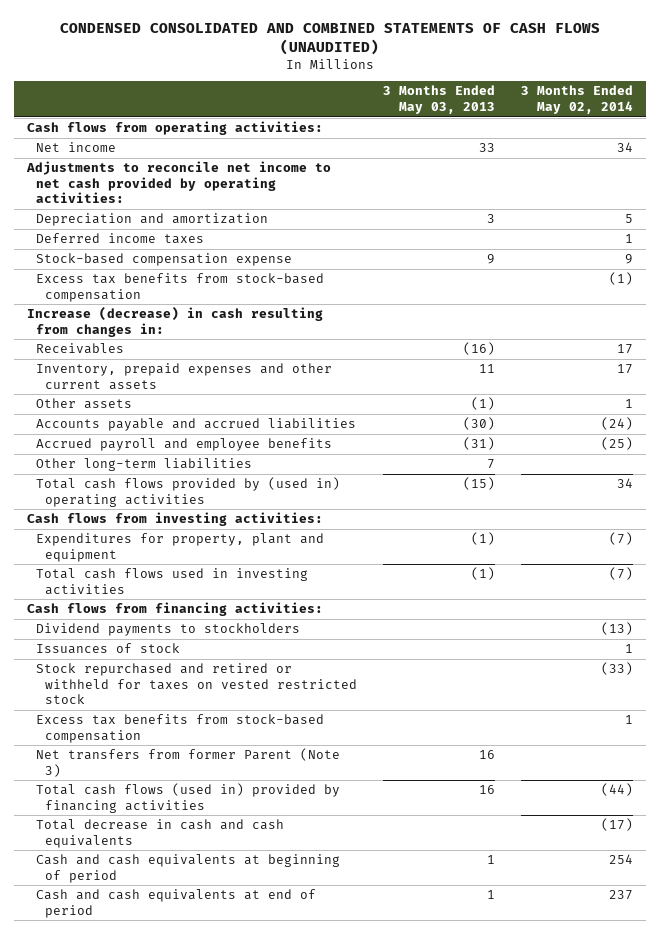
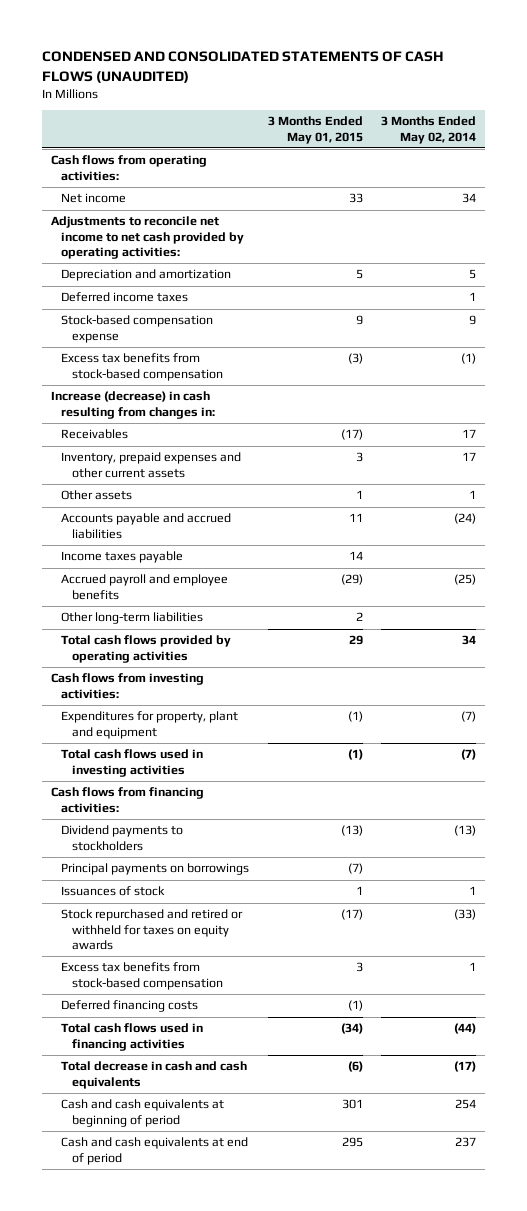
[59,22,600,56] CONDENSED CONSOLIDATED AND COMBINED STATEMENTS OF CASH FLOWS (UNAUDITED) -> [42,51,445,83] CONDENSED AND CONSOLIDATED STATEMENTS OF CASH FLOWS (UNAUDITED)
[383,85,496,114] 3 Months Ended May 03, 2013 -> none
none -> [267,116,363,144] 3 Months Ended May 01, 2015
none -> [61,551,184,564] Income taxes payable
[35,477,340,507] Total cash flows provided by (used in) operating activities -> [61,635,232,663] Total cash flows provided by operating activities
none -> [61,863,250,876] Principal payments on borrowings
[35,663,358,705] Stock repurchased and retired or withheld for taxes on vested restricted stock -> [61,909,244,951] Stock repurchased and retired or withheld for taxes on equity awards
[35,748,340,777] Net transfers from former Parent (Note 3) -> none
none -> [61,1000,199,1013] Deferred financing costs
[35,783,340,813] Total cash flows (used in) provided by financing activities -> [61,1023,204,1051] Total cash flows used in financing activities

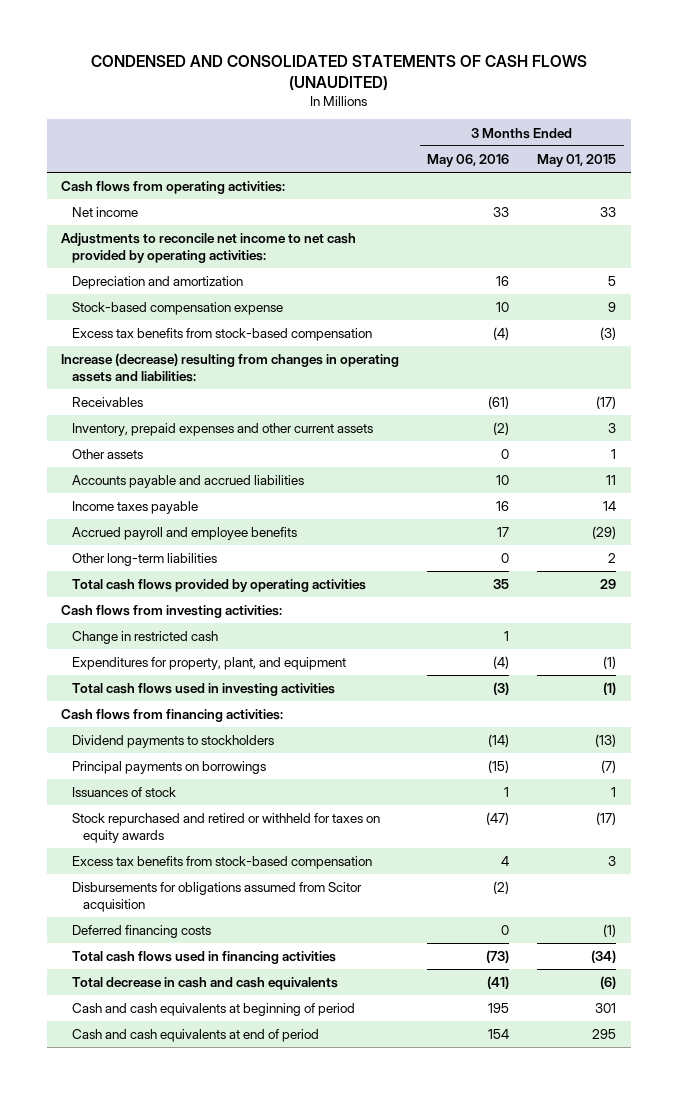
[380,116,476,144] 3 Months Ended May 02, 2014 -> none
none -> [427,153,510,167] May 06, 2016
[61,292,189,303] Deferred income taxes -> none
[51,391,216,419] Increase (decrease) in cash resulting from changes in: -> [60,353,399,382] Increase (decrease) resulting from changes in operating assets and liabilities:
none -> [71,631,218,645] Change in restricted cash
[61,711,239,739] Expenditures for property, plant and equipment -> [71,657,346,671] Expenditures for property, plant, and equipment
none -> [71,882,362,912] Disbursements for obligations assumed from Scitor acquisition

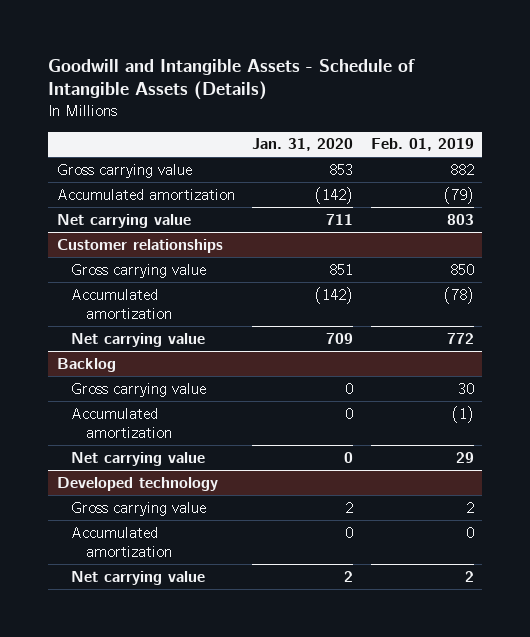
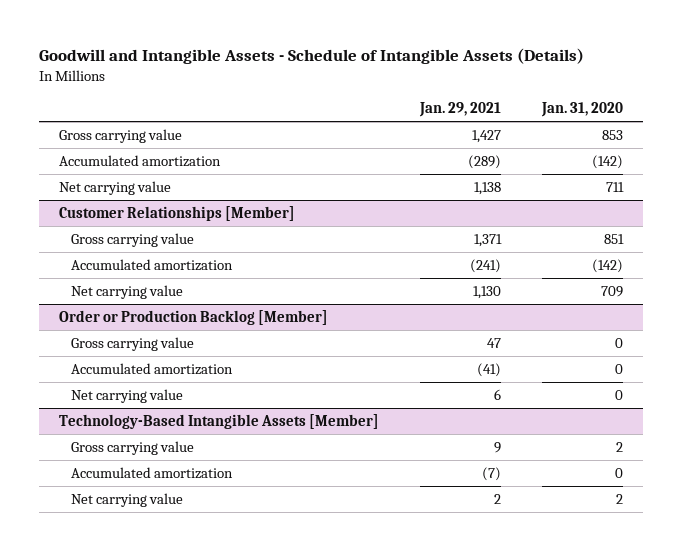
[370,138,474,152] Feb. 01, 2019 -> none
none -> [418,102,501,118] Jan. 29, 2021
[56,238,223,253] Customer relationships -> [59,205,296,221] Customer Relationships [Member]
[56,357,116,372] Backlog -> [59,309,329,325] Order or Production Backlog [Member]
[56,476,218,491] Developed technology -> [59,413,380,429] Technology-Based Intangible Assets [Member]

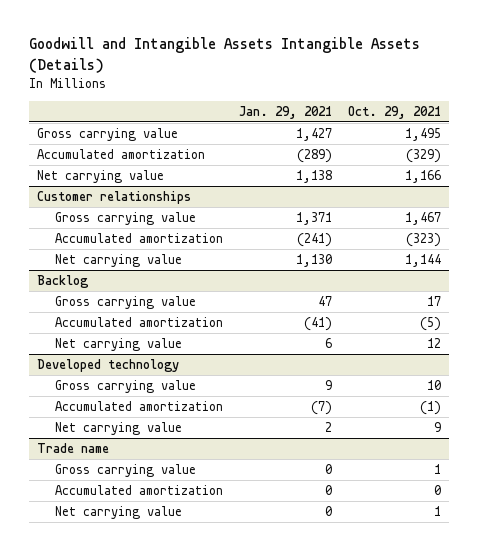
[38,48,584,65] Goodwill and Intangible Assets - Schedule of Intangible Assets (Details) -> [28,37,420,73] Goodwill and Intangible Assets Intangible Assets (Details)
[540,102,623,118] Jan. 31, 2020 -> none
none -> [347,105,441,119] Oct. 29, 2021
[59,205,296,221] Customer Relationships [Member] -> [36,190,191,204] Customer relationships
[59,309,329,325] Order or Production Backlog [Member] -> [36,274,89,288] Backlog
[59,413,380,429] Technology-Based Intangible Assets [Member] -> [36,358,179,372] Developed technology
none -> [36,442,109,453] Trade name
none -> [55,463,197,477] Gross carrying value
none -> [55,484,224,495] Accumulated amortization
none -> [55,505,183,519] Net carrying value

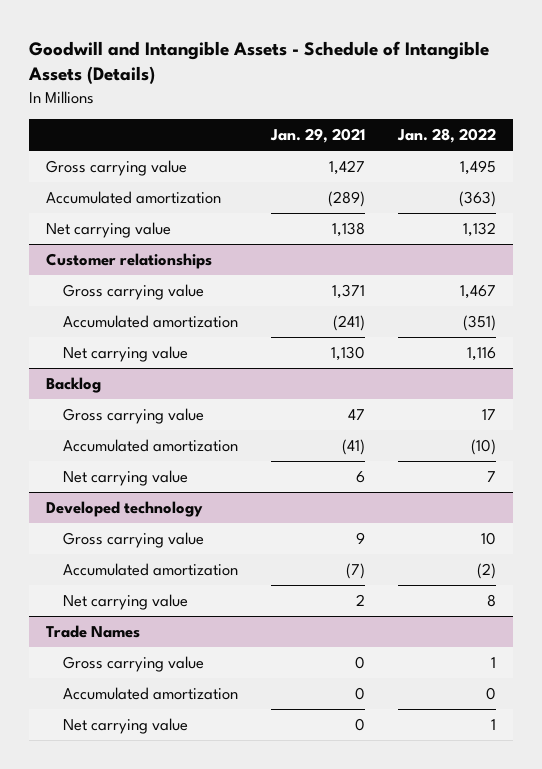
[28,37,420,73] Goodwill and Intangible Assets Intangible Assets (Details) -> [27,40,489,85] Goodwill and Intangible Assets - Schedule of Intangible Assets (Details)
[347,105,441,119] Oct. 29, 2021 -> none
none -> [397,128,497,144] Jan. 28, 2022
[36,442,109,453] Trade name -> [45,625,140,639] Trade Names

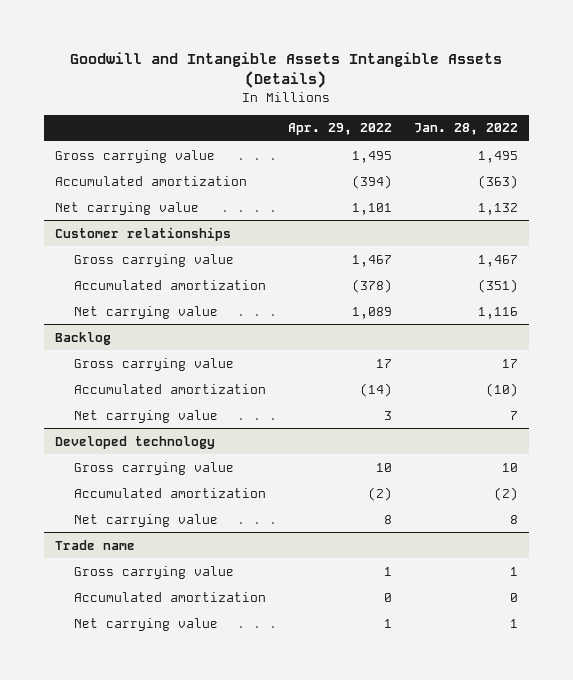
[27,40,489,85] Goodwill and Intangible Assets - Schedule of Intangible Assets (Details) -> [70,51,503,88] Goodwill and Intangible Assets Intangible Assets (Details)
[270,128,366,144] Jan. 29, 2021 -> none
none -> [288,123,393,136] Apr. 29, 2022
[45,625,140,639] Trade Names -> [54,539,135,550] Trade name

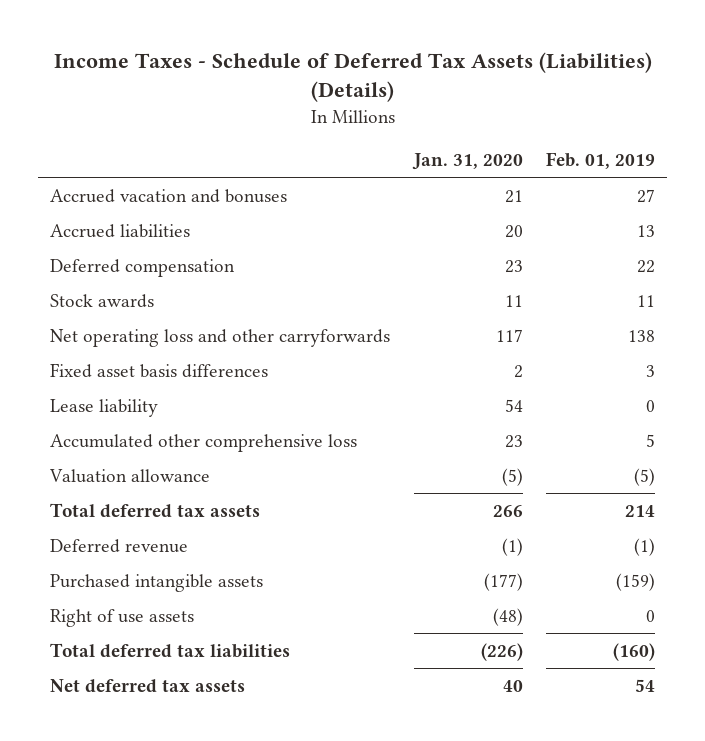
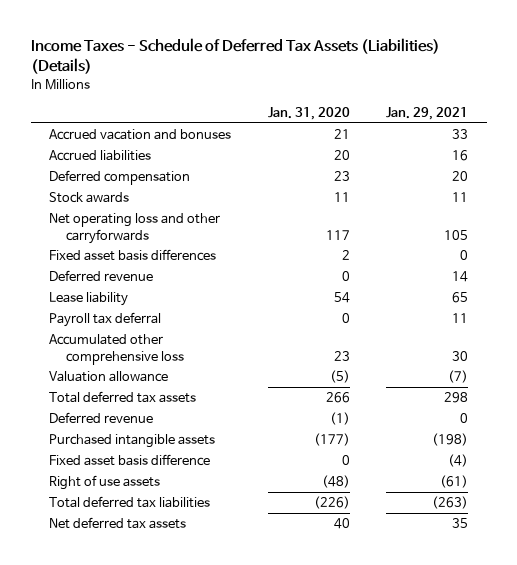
[546,151,656,169] Feb. 01, 2019 -> none
none -> [386,106,469,120] Jan. 29, 2021
none -> [49,270,154,282] Deferred revenue
none -> [49,312,162,328] Payroll tax deferral
none -> [49,454,211,467] Fixed asset basis difference

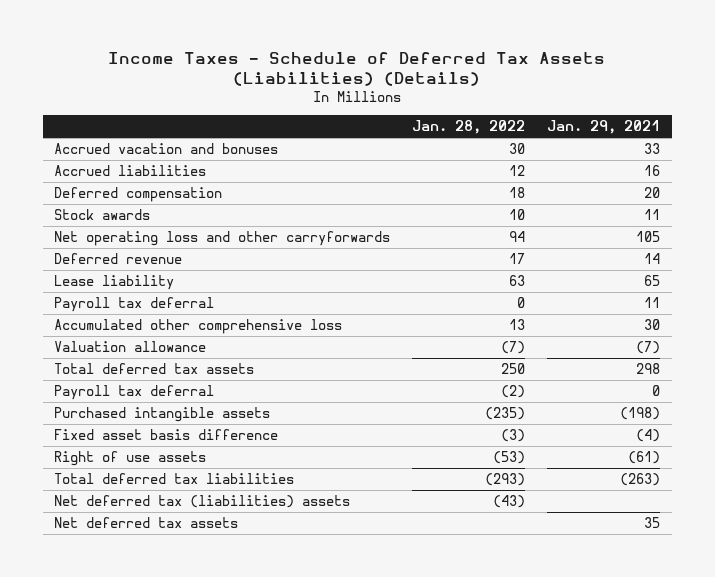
[267,106,350,120] Jan. 31, 2020 -> none
none -> [412,120,526,135] Jan. 28, 2022
[49,249,217,262] Fixed asset basis differences -> none
[49,412,154,424] Deferred revenue -> [54,384,215,400] Payroll tax deferral
none -> [54,494,351,508] Net deferred tax (liabilities) assets

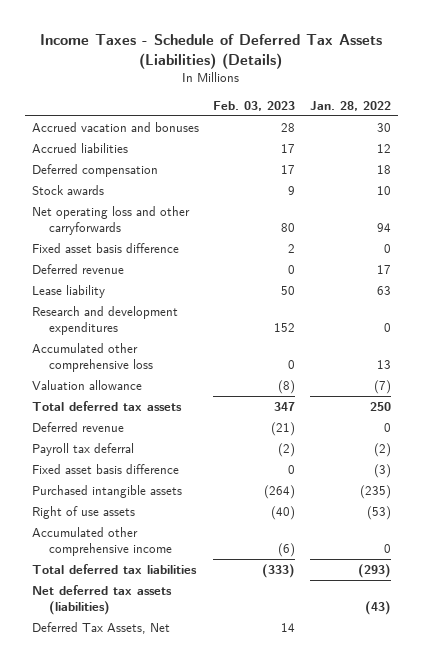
[547,120,661,135] Jan. 29, 2021 -> none
none -> [213,101,296,112] Feb. 03, 2023
none -> [32,242,180,253] Fixed asset basis difference
[54,296,215,312] Payroll tax deferral -> none
none -> [32,305,179,336] Research and development expenditures
none -> [32,421,125,432] Deferred revenue
[54,406,271,422] Purchased intangible assets -> [32,484,183,498] Purchased intangible assets
none -> [32,526,173,557] Accumulated other comprehensive income
[54,494,351,508] Net deferred tax (liabilities) assets -> [32,584,173,616] Net deferred tax assets (liabilities)
[54,516,239,528] Net deferred tax assets -> [32,621,171,634] Deferred Tax Assets, Net

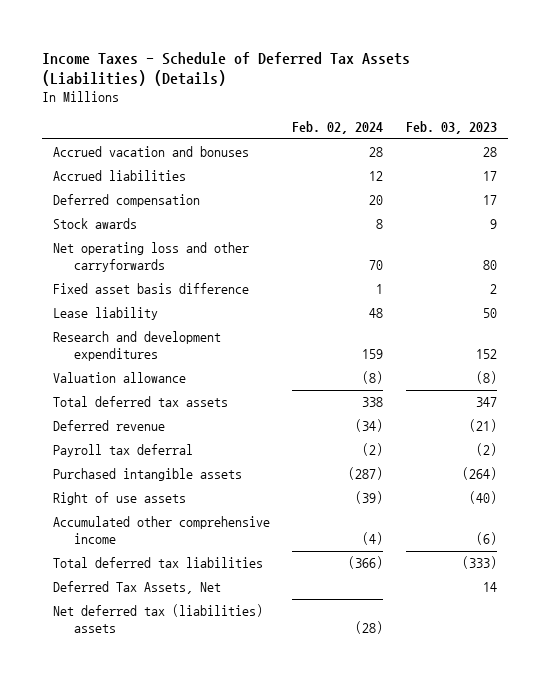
[309,101,391,112] Jan. 28, 2022 -> none
none -> [292,120,384,134] Feb. 02, 2024
[32,263,125,274] Deferred revenue -> none
[32,342,154,373] Accumulated other comprehensive loss -> none
[32,463,180,474] Fixed asset basis difference -> none
[32,584,173,616] Net deferred tax assets (liabilities) -> none
none -> [53,604,264,633] Net deferred tax (liabilities) assets

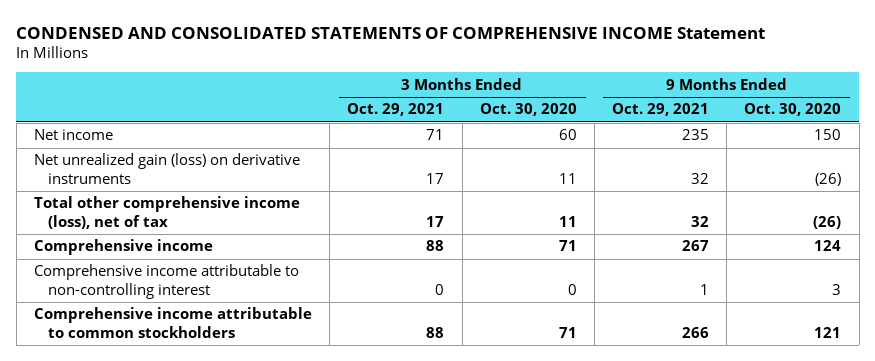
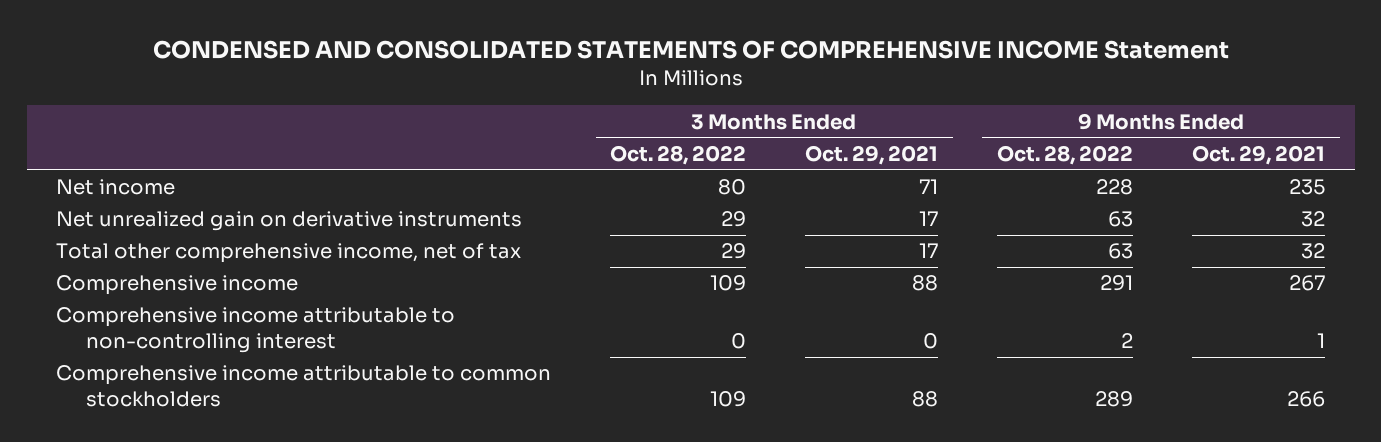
[479,103,577,117] Oct. 30, 2020 -> none
[744,103,842,117] Oct. 30, 2020 -> none
none -> [610,145,747,166] Oct. 28, 2022
none -> [997,145,1134,166] Oct. 28, 2022
[34,153,301,184] Net unrealized gain (loss) on derivative instruments -> [56,211,523,232] Net unrealized gain on derivative instruments
[34,196,301,229] Total other comprehensive income (loss), net of tax -> [56,243,522,264] Total other comprehensive income, net of tax

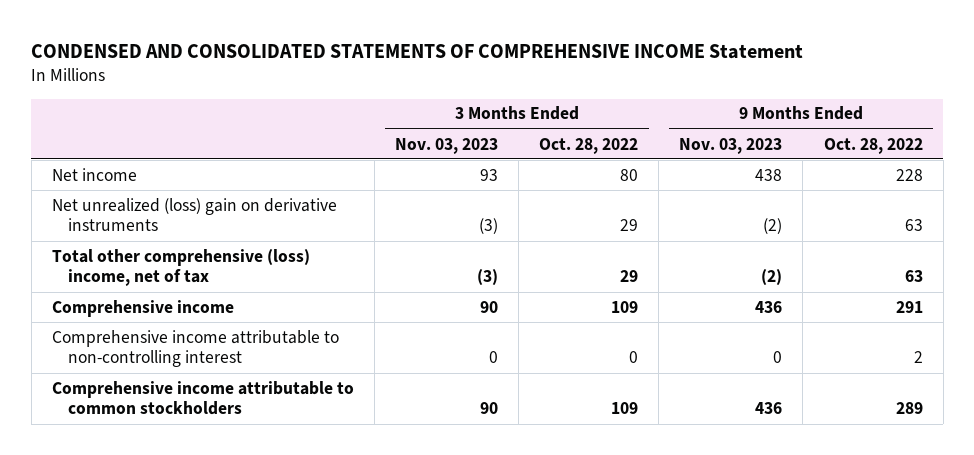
[805,145,939,166] Oct. 29, 2021 -> none
[1192,145,1326,166] Oct. 29, 2021 -> none
none -> [395,137,499,154] Nov. 03, 2023
none -> [679,137,783,154] Nov. 03, 2023
[56,211,523,232] Net unrealized gain on derivative instruments -> [51,197,337,232] Net unrealized (loss) gain on derivative instruments
[56,243,522,264] Total other comprehensive income, net of tax -> [51,248,310,287] Total other comprehensive (loss) income, net of tax

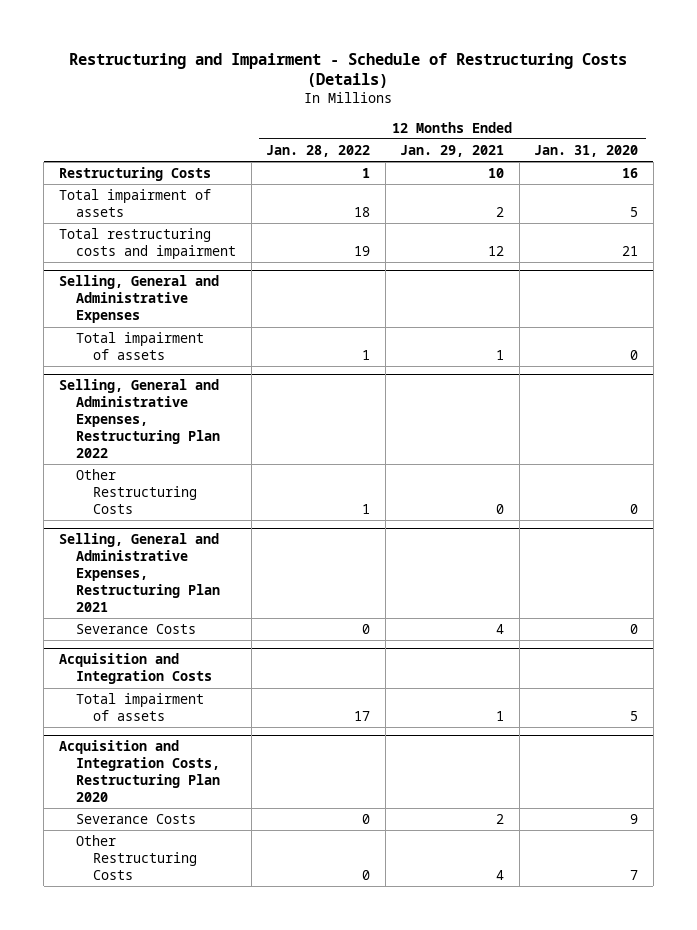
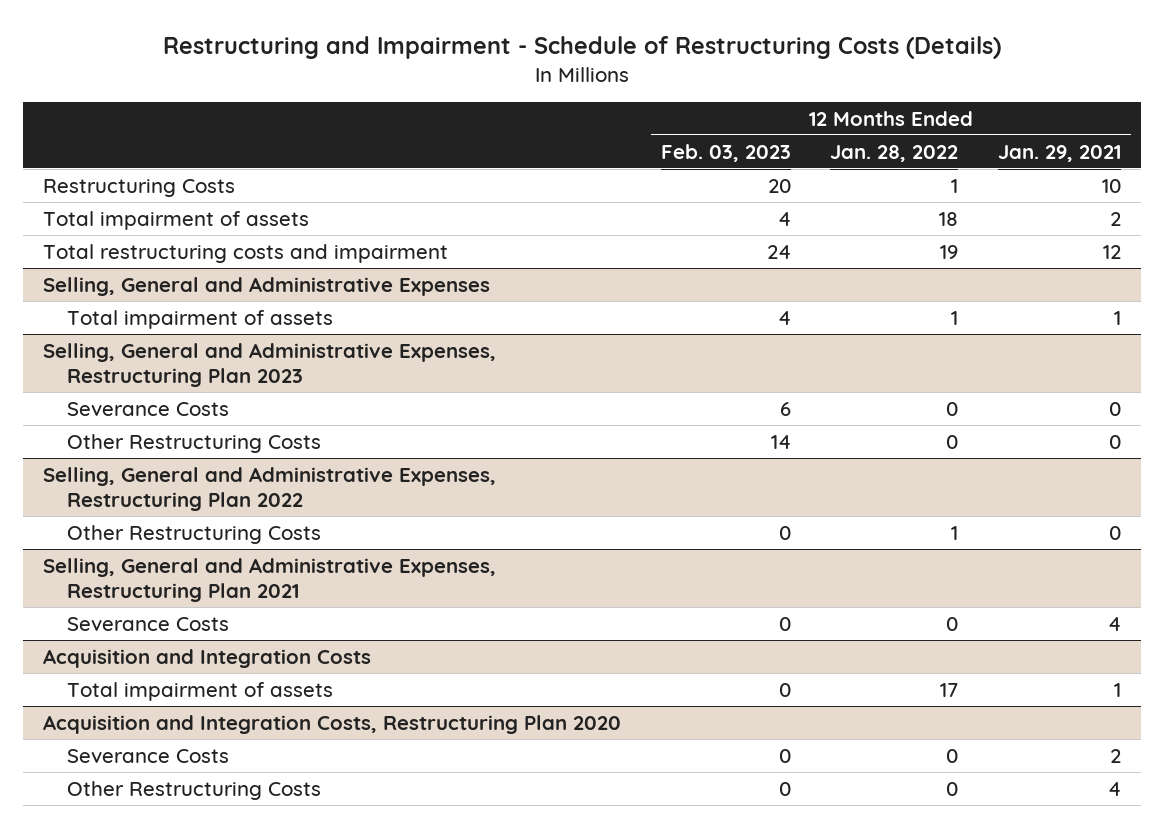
[534,144,639,157] Jan. 31, 2020 -> none
none -> [660,143,791,162] Feb. 03, 2023
none -> [42,342,496,387] Selling, General and Administrative Expenses, Restructuring Plan 2023
none -> [67,401,230,416] Severance Costs
none -> [67,433,322,453] Other Restructuring Costs

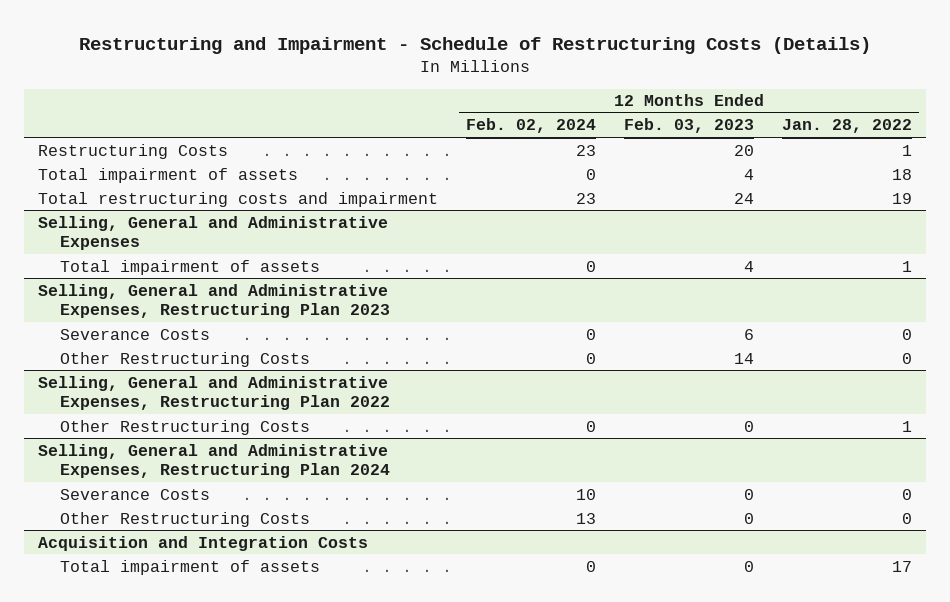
[998,144,1122,162] Jan. 29, 2021 -> none
none -> [466,118,597,134] Feb. 02, 2024
[42,557,496,602] Selling, General and Administrative Expenses, Restructuring Plan 2021 -> [38,443,391,478] Selling, General and Administrative Expenses, Restructuring Plan 2024
none -> [60,511,311,527] Other Restructuring Costs
[42,714,621,734] Acquisition and Integration Costs, Restructuring Plan 2020 -> none
[67,748,230,763] Severance Costs -> none
[67,780,322,800] Other Restructuring Costs -> none

